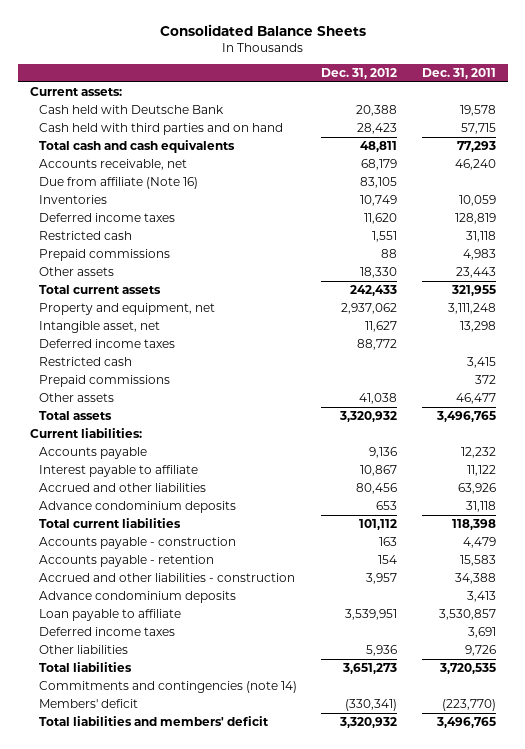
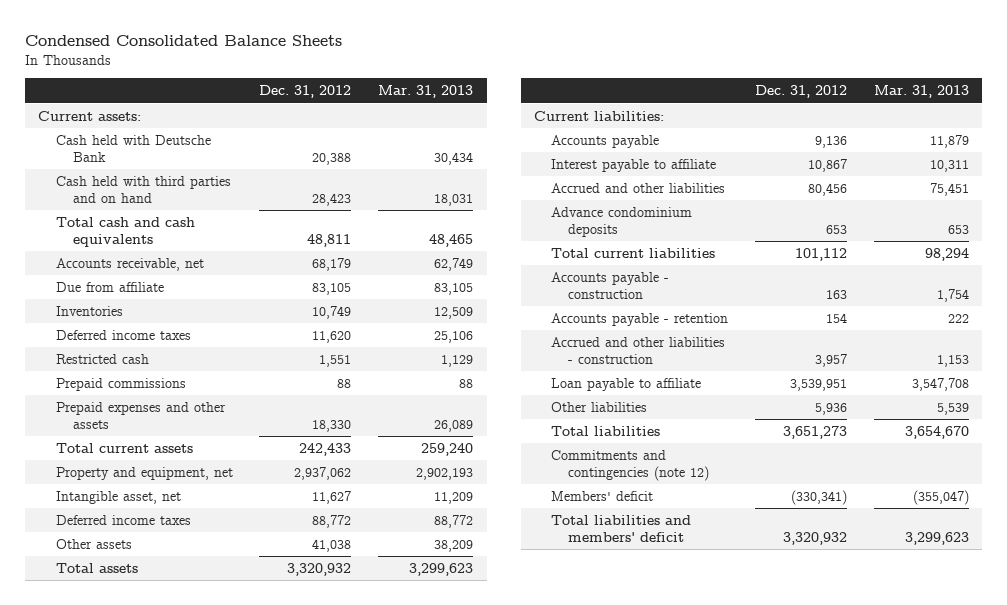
[159,23,366,36] Consolidated Balance Sheets -> [25,35,343,47] Condensed Consolidated Balance Sheets
[421,67,496,79] Dec. 31, 2011 -> none
none -> [378,85,474,99] Mar. 31, 2013
[39,177,199,190] Due from affiliate (Note 16) -> [55,281,164,292] Due from affiliate
[39,267,115,277] Other assets -> [55,401,226,429] Prepaid expenses and other assets
[39,357,133,367] Restricted cash -> none
[39,375,171,388] Prepaid commissions -> none
[39,591,237,604] Advance condominium deposits -> none
[39,627,176,637] Deferred income taxes -> none
[39,681,298,694] Commitments and contingencies (note 14) -> [551,449,710,481] Commitments and contingencies (note 12)

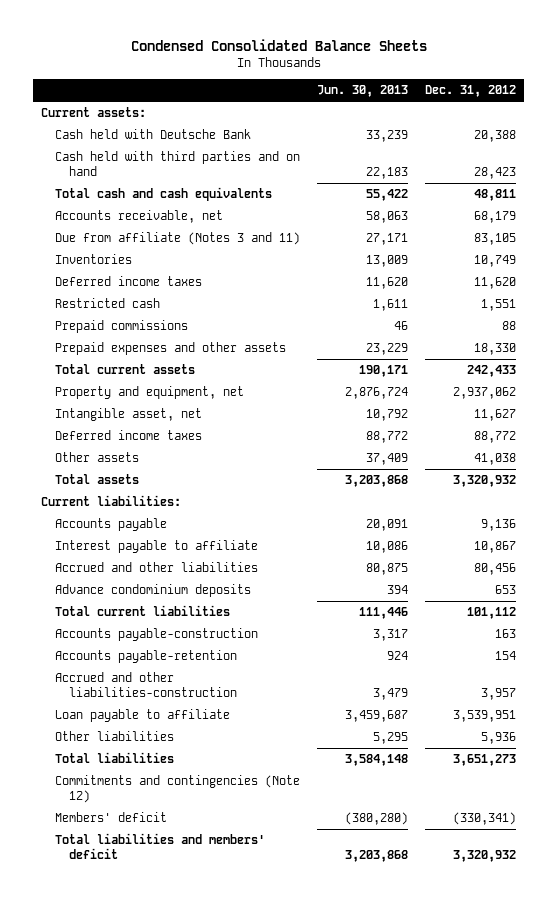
[378,85,474,99] Mar. 31, 2013 -> none
none -> [316,85,408,98] Jun. 30, 2013
[55,281,164,292] Due from affiliate -> [54,232,300,246] Due from affiliate (Notes 3 and 11)
[551,271,670,299] Accounts payable - construction -> [54,628,258,642] Accounts payable-construction
[551,312,729,326] Accounts payable - retention -> [54,650,237,664] Accounts payable-retention
[551,336,726,364] Accrued and other liabilities - construction -> [54,672,237,697] Accrued and other liabilities-construction
[551,449,710,481] Commitments and contingencies (note 12) -> [54,775,300,803] Commitments and contingencies (Note 12)

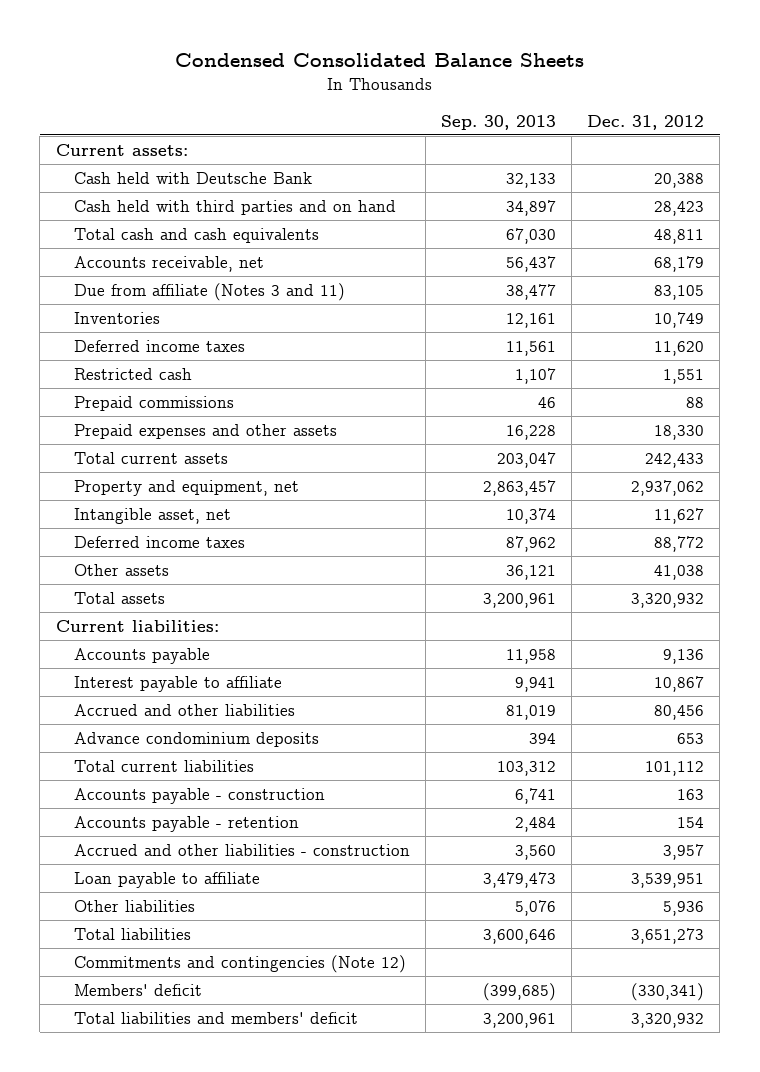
[316,85,408,98] Jun. 30, 2013 -> none
none -> [441,114,557,130] Sep. 30, 2013
[54,628,258,642] Accounts payable-construction -> [73,787,325,804] Accounts payable - construction
[54,650,237,664] Accounts payable-retention -> [73,815,299,832] Accounts payable - retention
[54,672,237,697] Accrued and other liabilities-construction -> [73,843,410,856] Accrued and other liabilities - construction

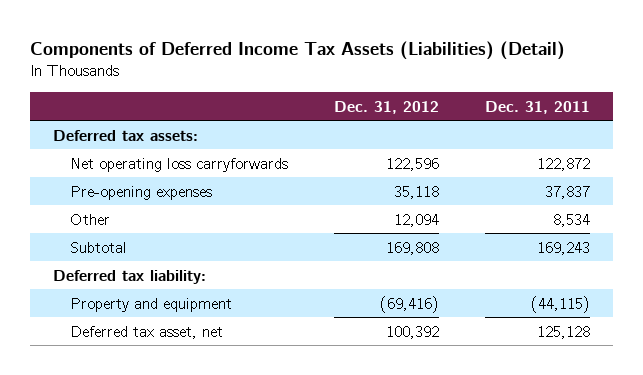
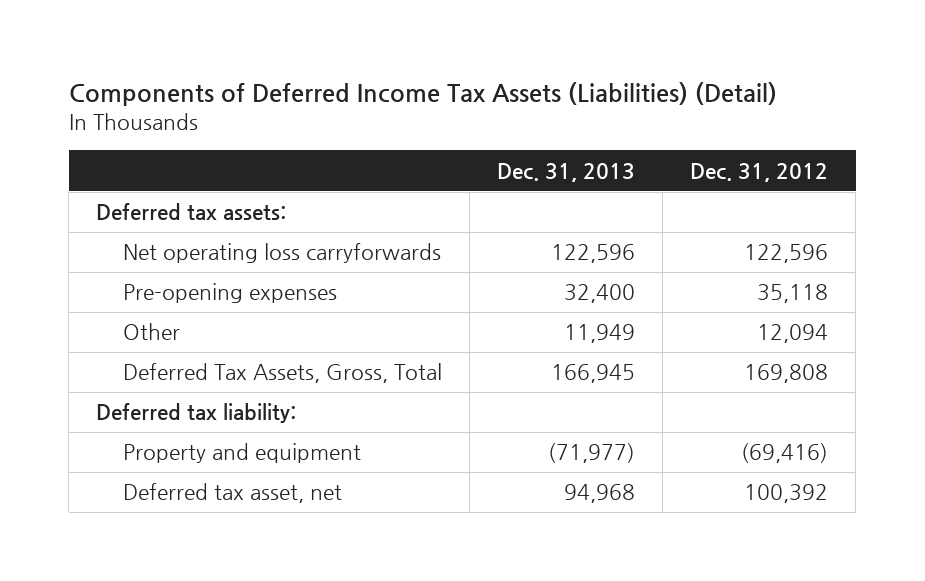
[485,100,591,114] Dec. 31, 2011 -> none
none -> [497,162,636,182] Dec. 31, 2013
[69,241,127,253] Subtotal -> [123,363,443,384] Deferred Tax Assets, Gross, Total

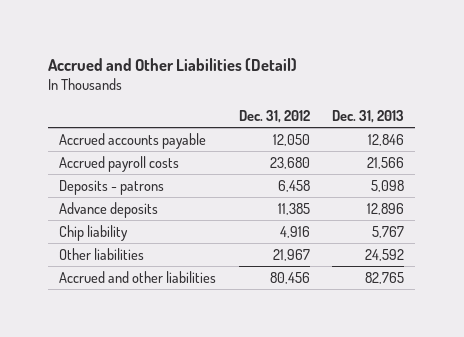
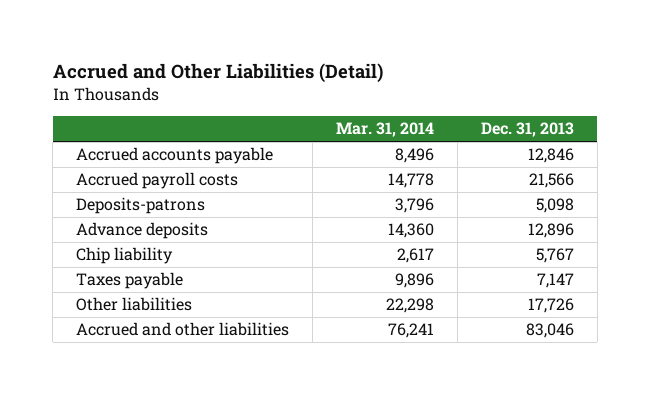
[238,110,310,124] Dec. 31, 2012 -> none
none -> [336,122,435,138] Mar. 31, 2014
[59,179,165,195] Deposits - patrons -> [76,197,206,215] Deposits-patrons
none -> [76,272,184,290] Taxes payable
[365,248,405,261] 24,592 -> [527,298,574,314] 17,726
[365,271,405,284] 82,765 -> [525,323,574,339] 83,046

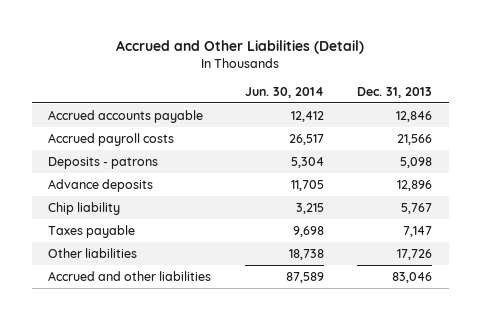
[336,122,435,138] Mar. 31, 2014 -> none
none -> [244,86,324,98] Jun. 30, 2014
[76,197,206,215] Deposits-patrons -> [48,156,159,169] Deposits - patrons

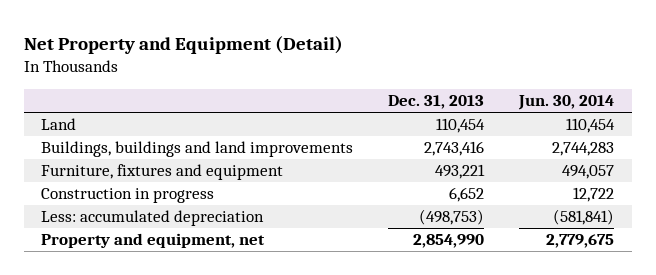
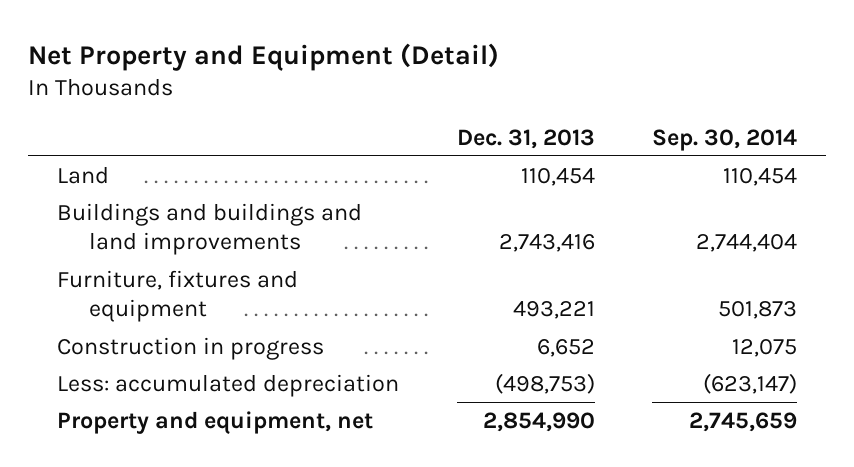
[518,95,615,111] Jun. 30, 2014 -> none
none -> [652,128,798,151] Sep. 30, 2014
[41,141,354,158] Buildings, buildings and land improvements -> [56,202,362,256] Buildings and buildings and land improvements

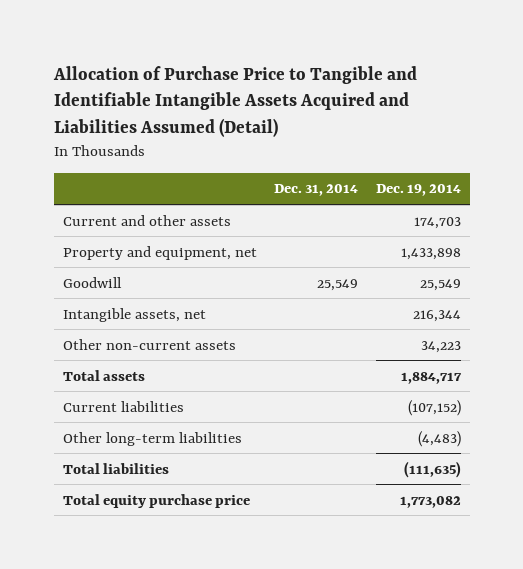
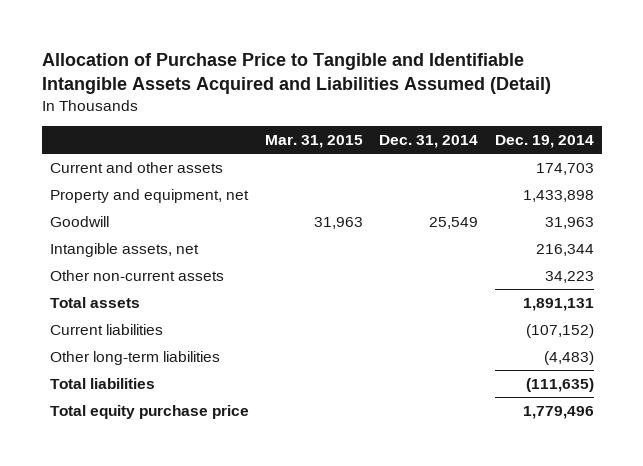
none -> [265,135,364,149] Mar. 31, 2015
[419,278,461,291] 25,549 -> [544,216,594,229] 31,963
[400,371,462,384] 1,884,717 -> [522,297,594,311] 1,891,131
[399,495,461,508] 1,773,082 -> [522,405,594,419] 1,779,496

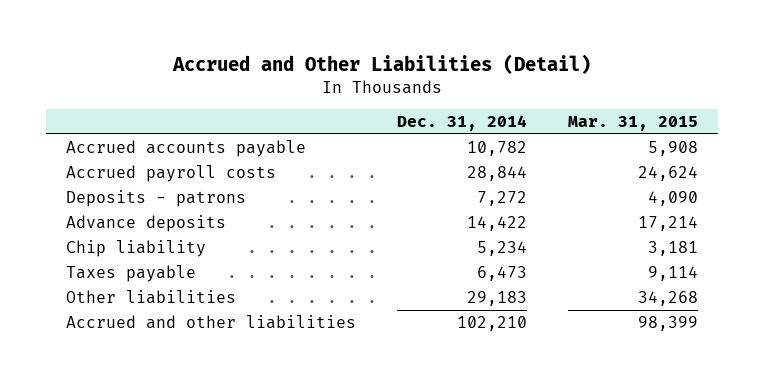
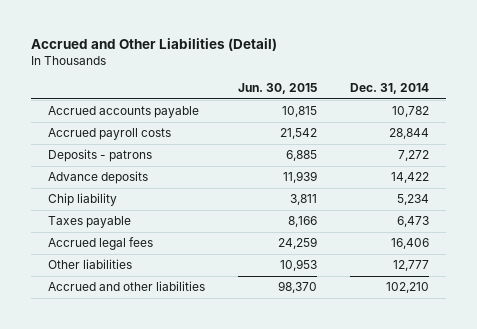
[567,115,698,131] Mar. 31, 2015 -> none
none -> [237,83,317,95] Jun. 30, 2015
none -> [47,237,153,251] Accrued legal fees
[467,291,528,307] 29,183 -> [393,260,430,272] 12,777

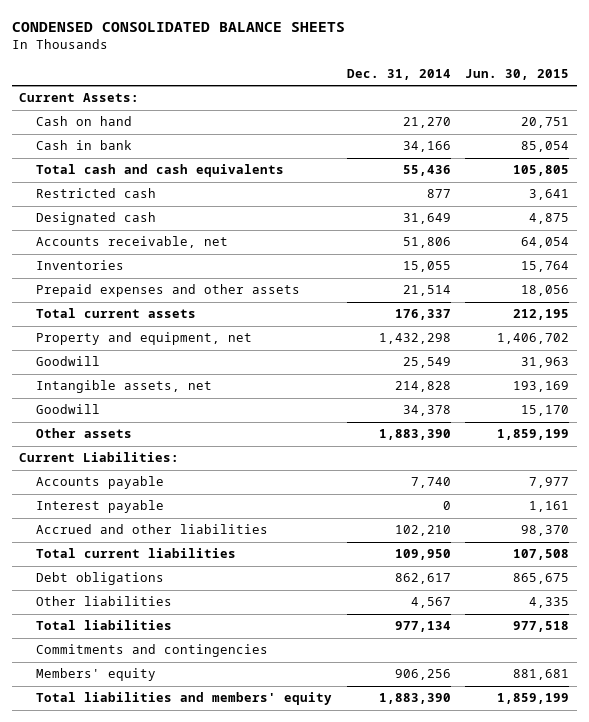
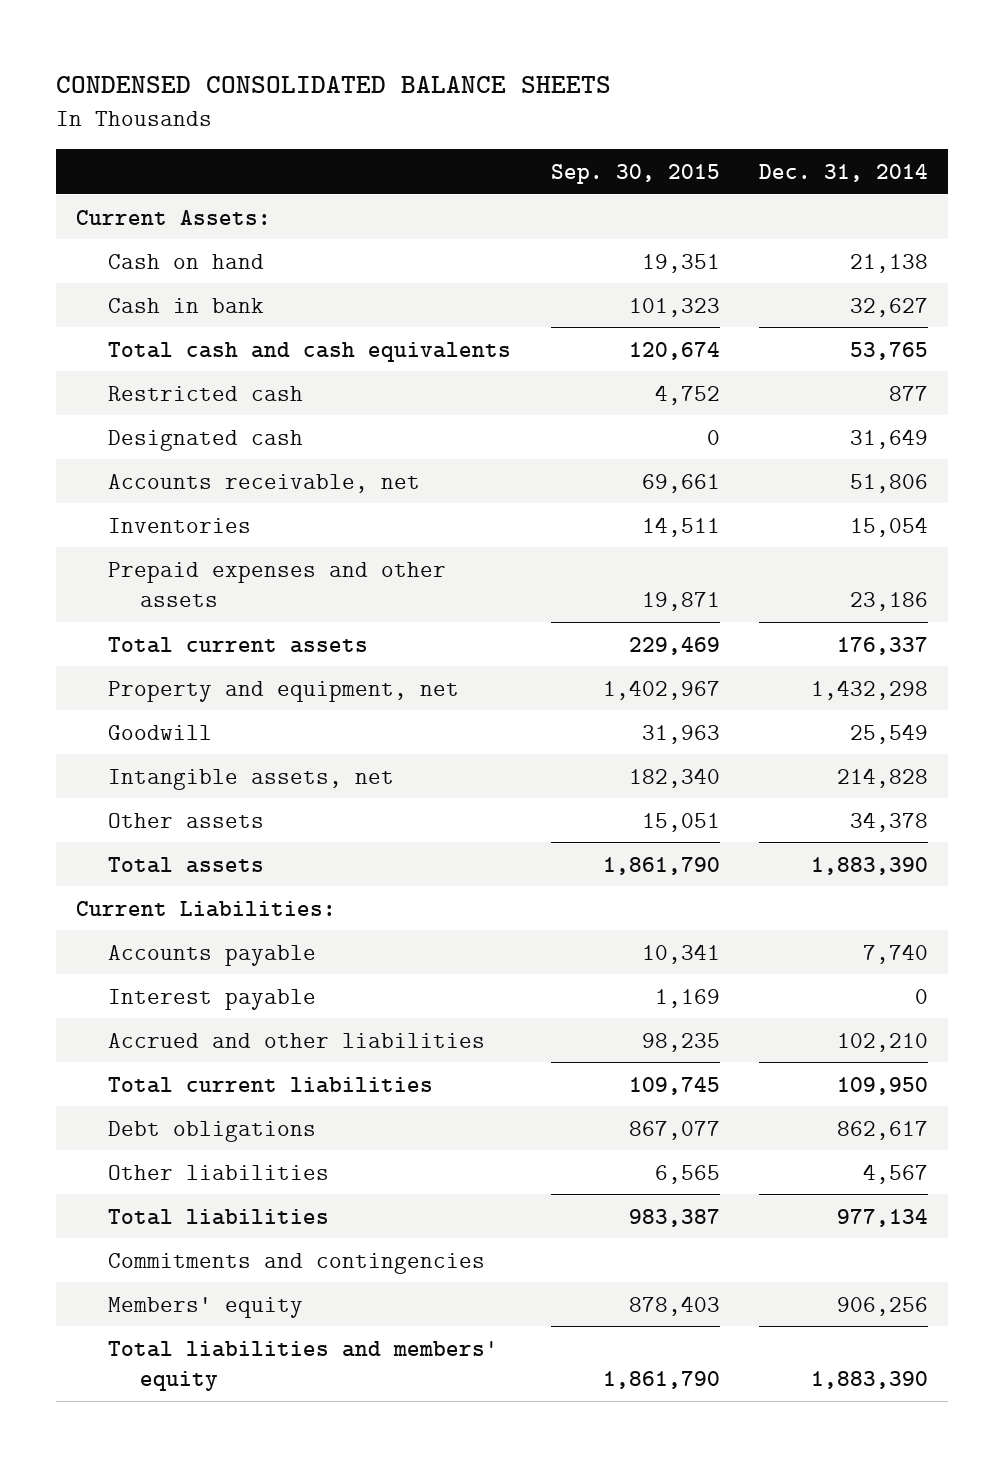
[465,68,570,80] Jun. 30, 2015 -> none
none -> [550,163,720,184] Sep. 30, 2015
[402,117,451,129] 21,270 -> [850,253,929,273] 21,138
[402,141,451,153] 34,166 -> [850,297,929,317] 32,627
[402,165,451,177] 55,436 -> [850,341,929,360] 53,765
[402,261,451,273] 15,055 -> [850,516,929,537] 15,054
[402,285,451,297] 21,514 -> [850,591,929,611] 23,186
[36,404,101,415] Goodwill -> [108,812,265,828] Other assets
[36,428,133,439] Other assets -> [108,856,265,873] Total assets

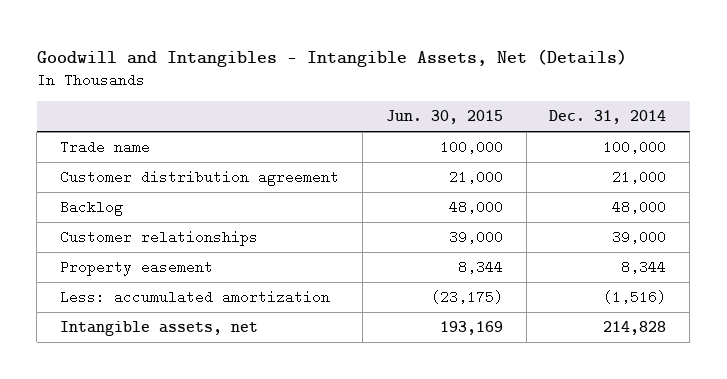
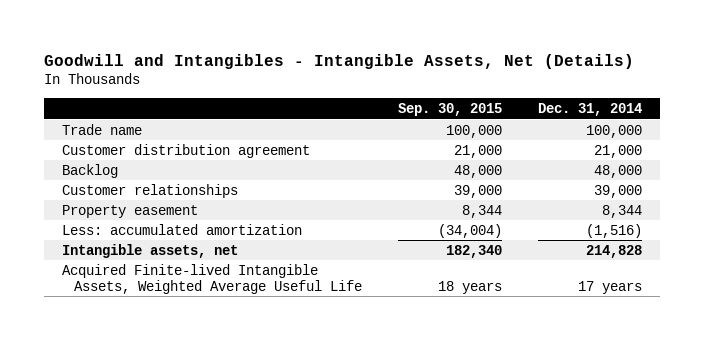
[385,110,503,125] Jun. 30, 2015 -> none
none -> [398,103,503,117] Sep. 30, 2015
none -> [62,263,363,294] Acquired Finite-lived Intangible Assets, Weighted Average Useful Life

